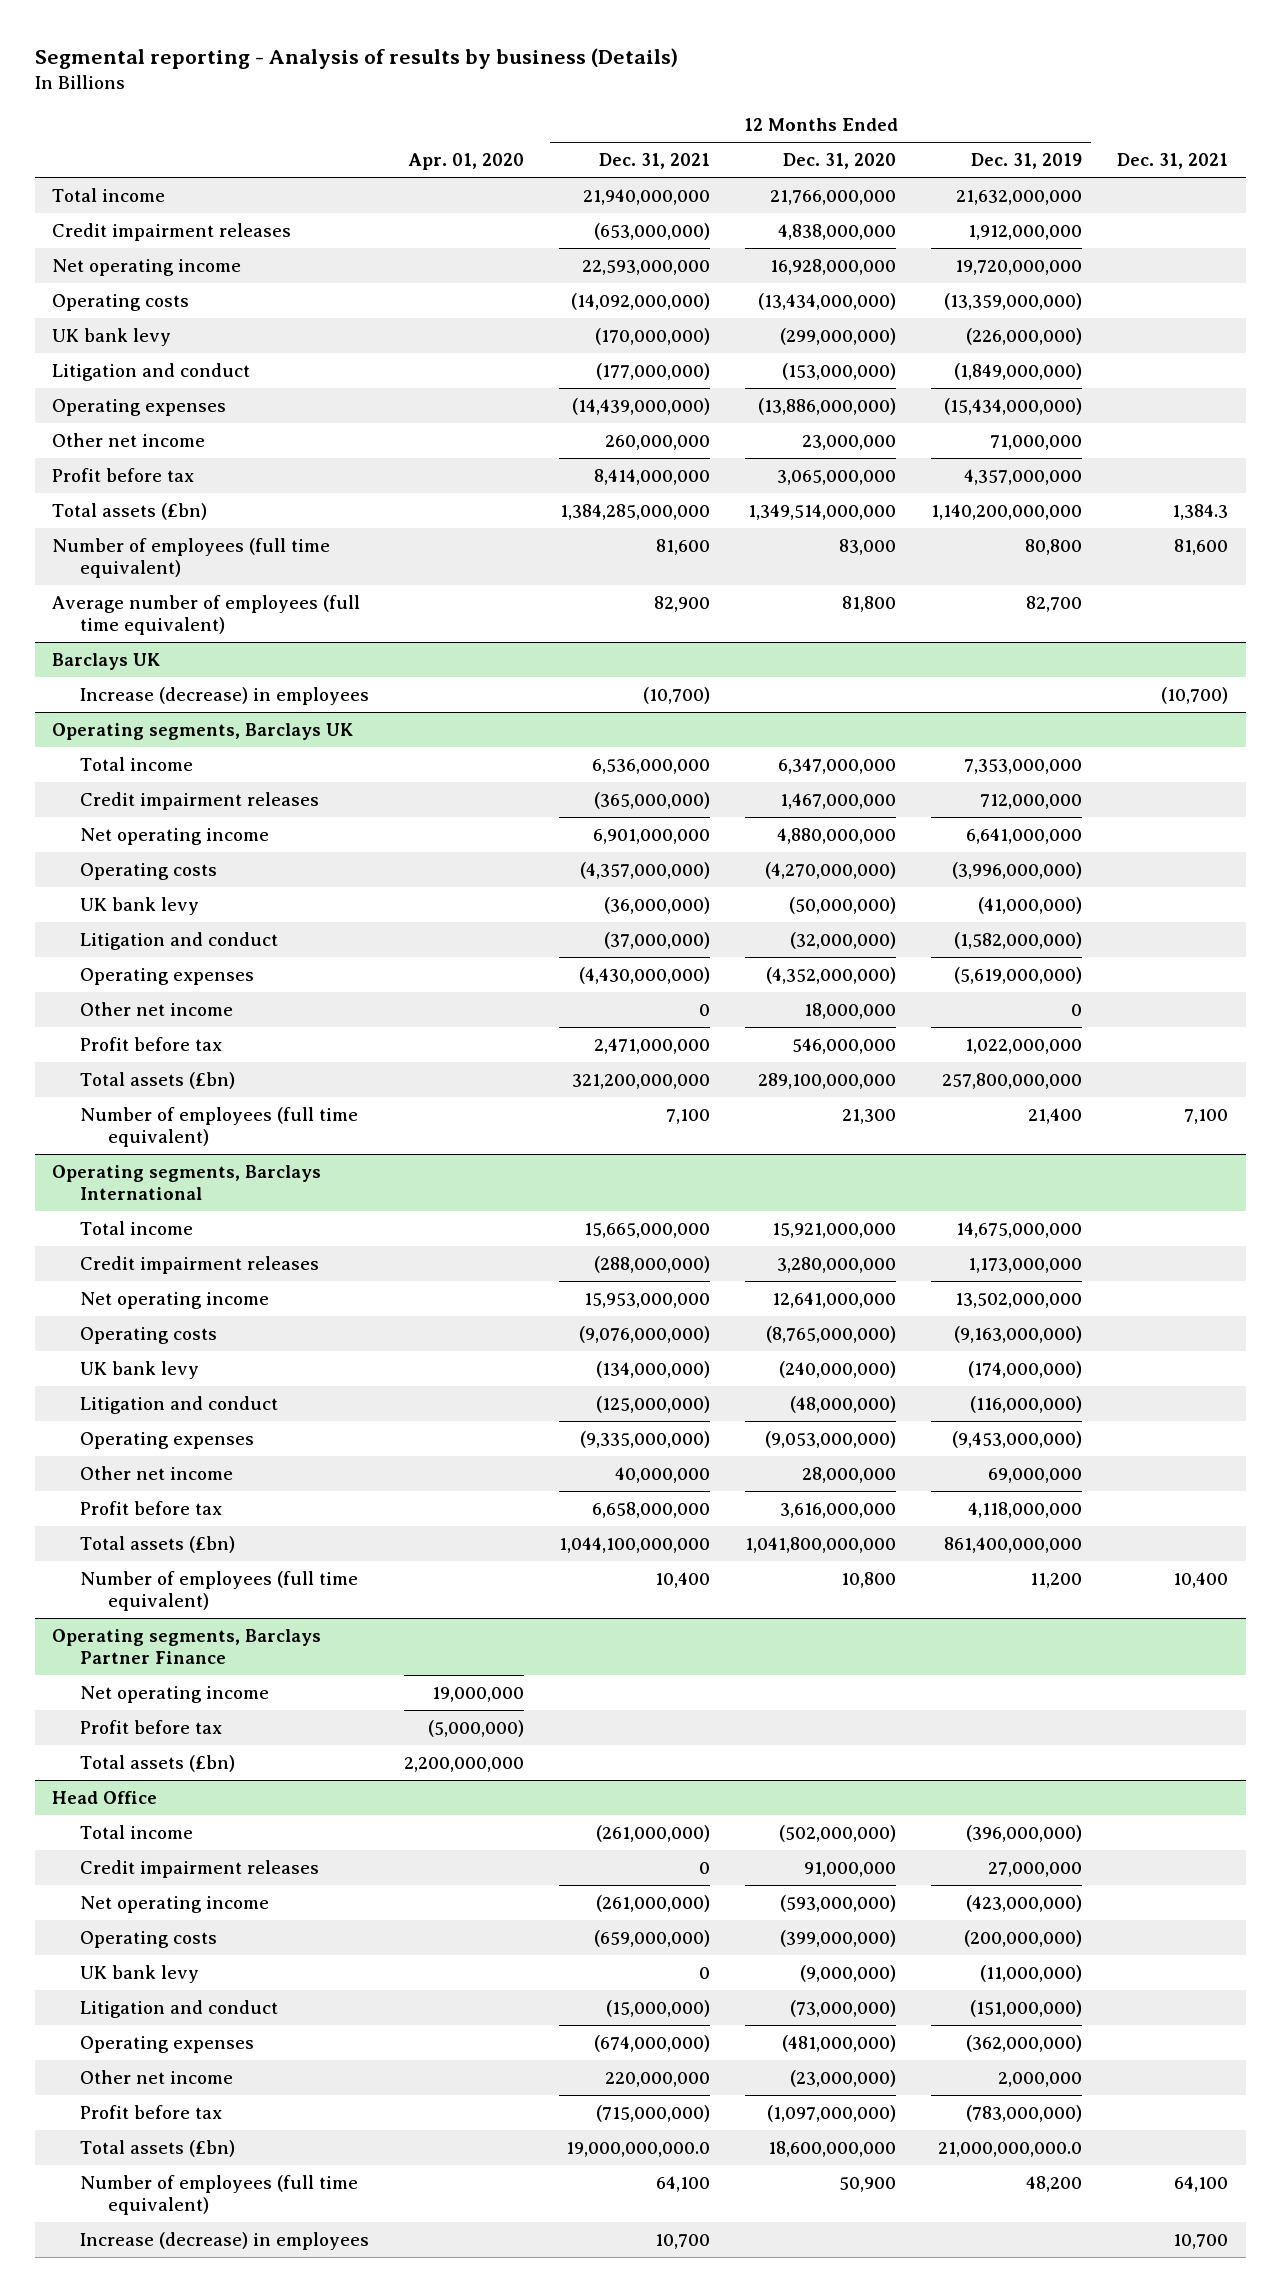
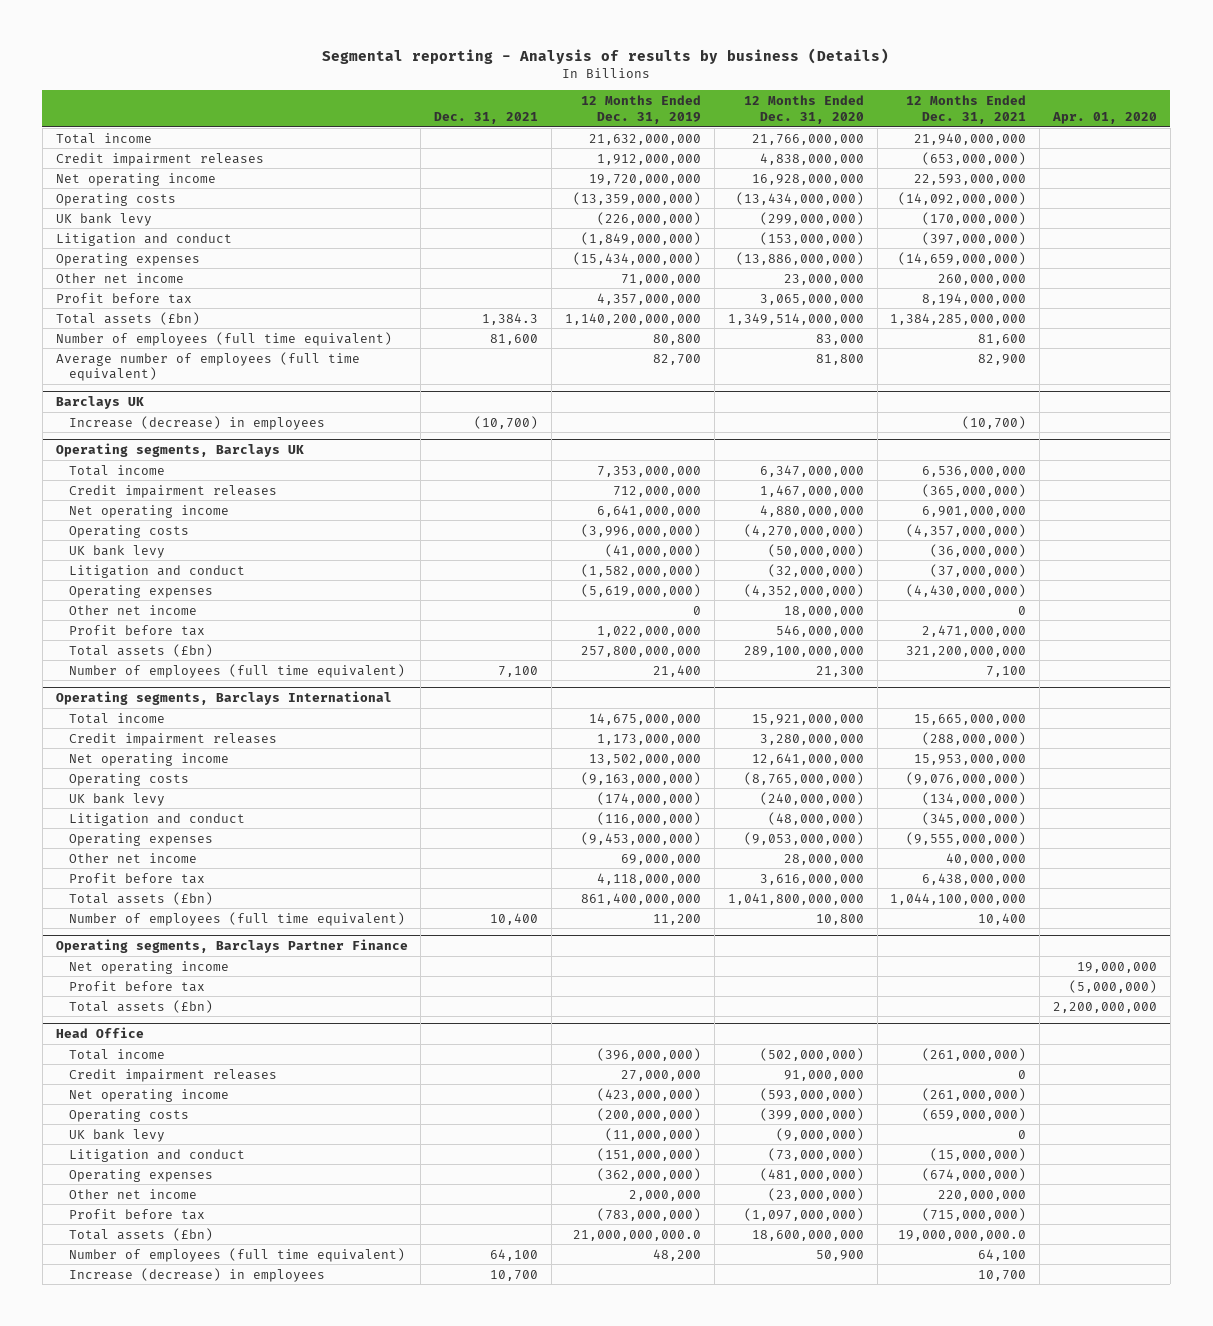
[596,362,711,380] (177,000,000) -> [922,231,1027,245] (397,000,000)
[572,397,711,415] (14,439,000,000) -> [898,251,1027,265] (14,659,000,000)
[594,468,711,485] 8,414,000,000 -> [922,292,1027,305] 8,194,000,000
[596,1395,711,1413] (125,000,000) -> [922,811,1027,825] (345,000,000)
[580,1430,711,1448] (9,335,000,000) -> [906,831,1027,845] (9,555,000,000)
[592,1501,711,1518] 6,658,000,000 -> [922,872,1027,885] 6,438,000,000

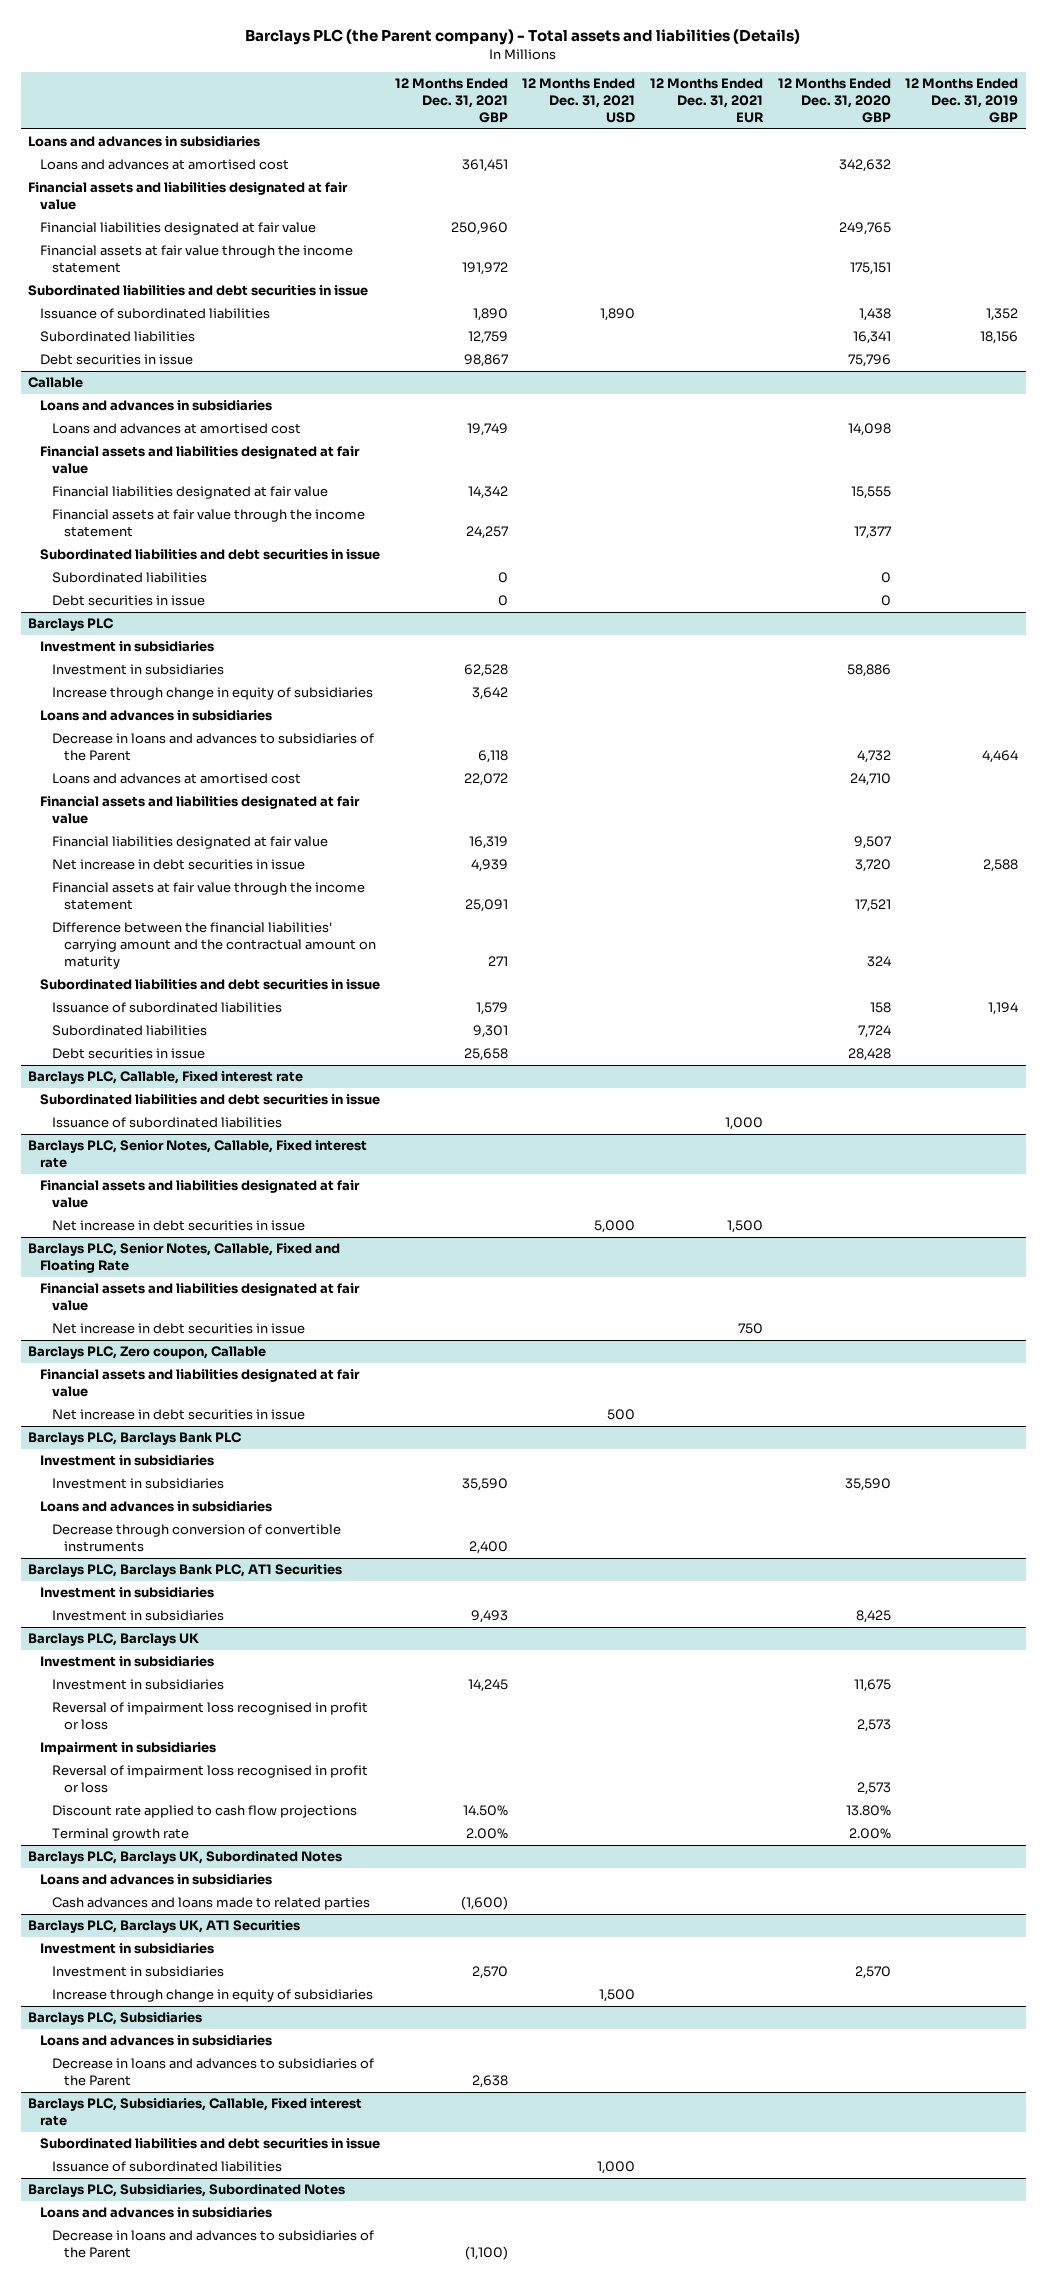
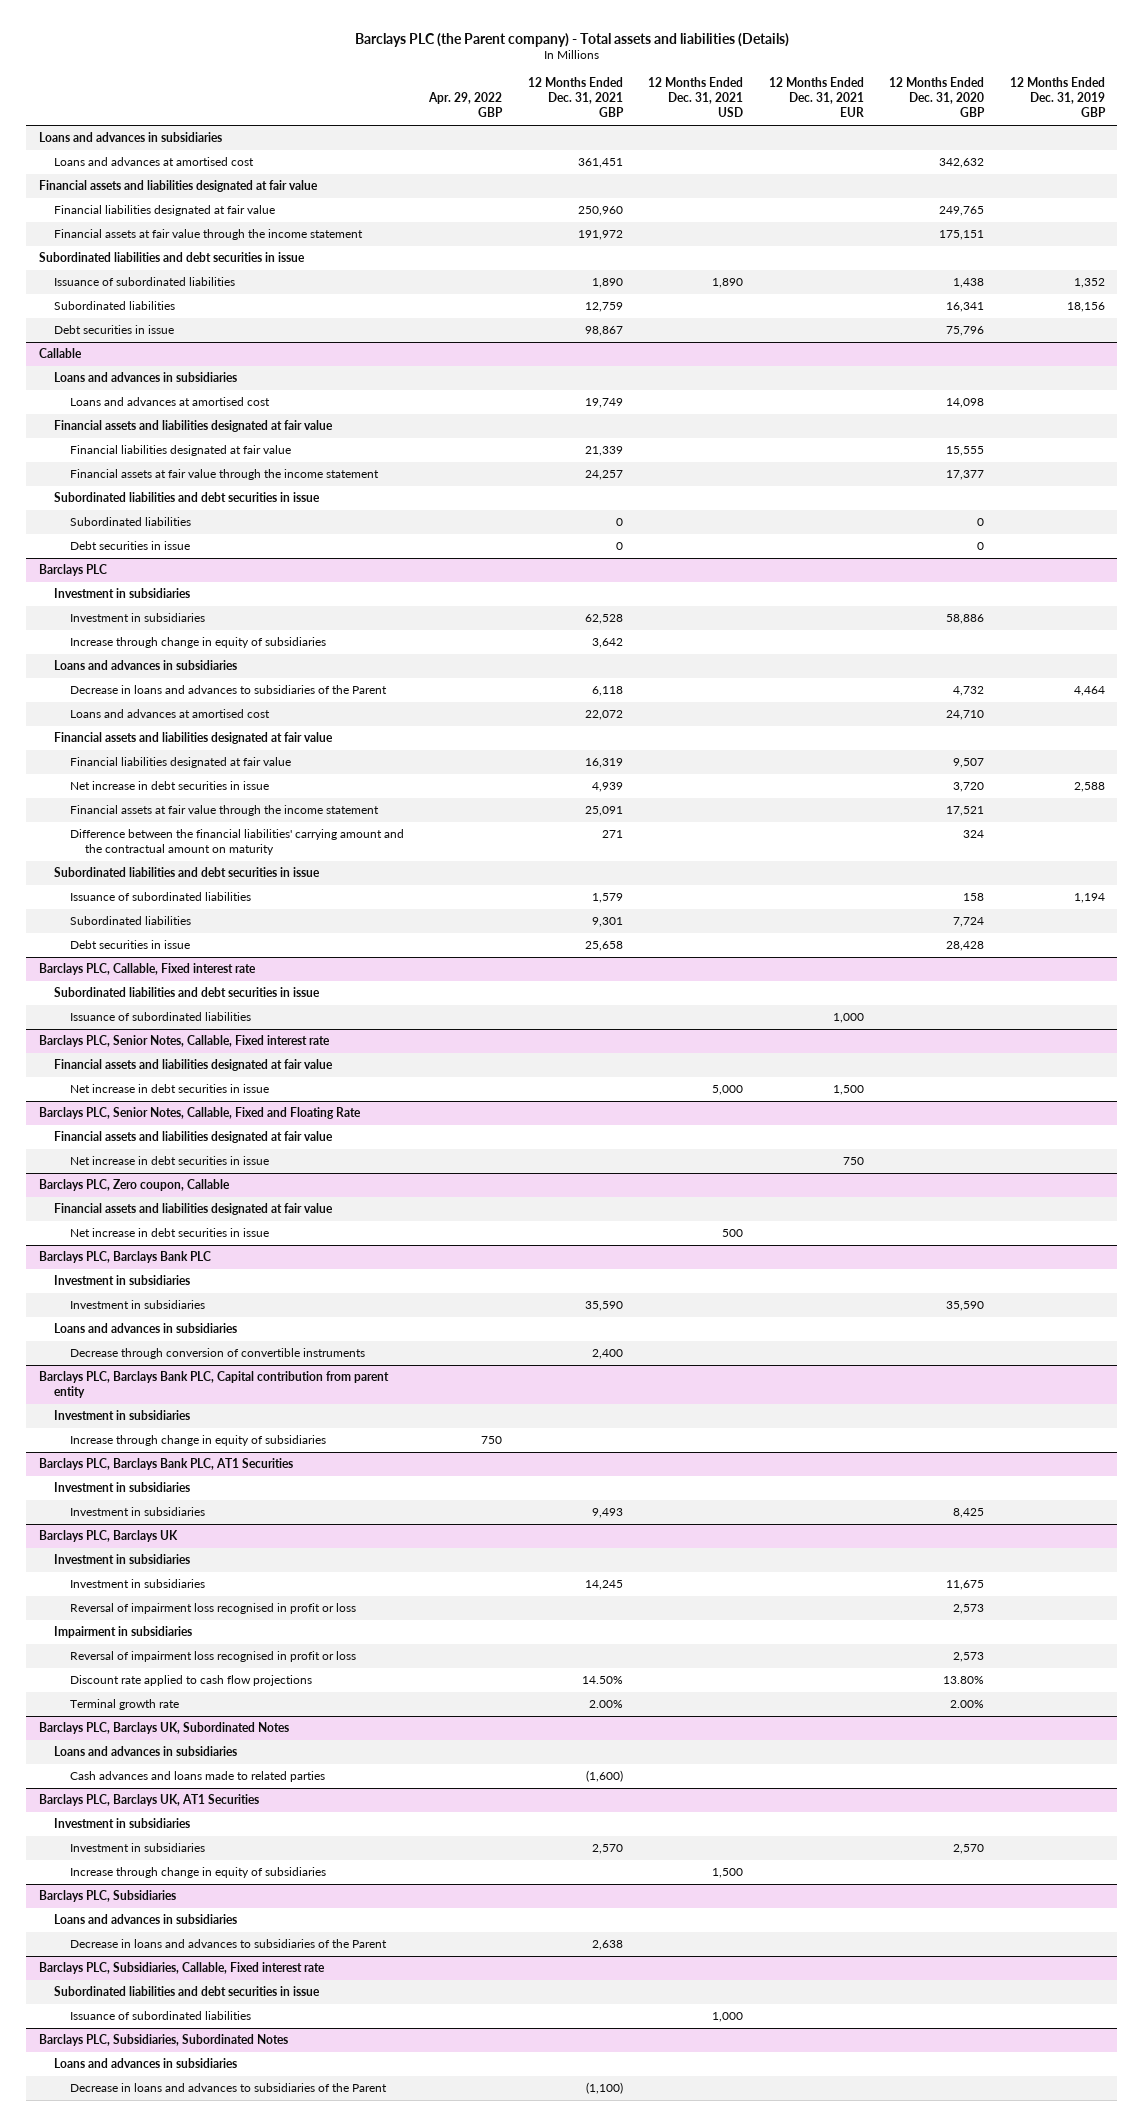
none -> [428,92,504,118] Apr. 29, 2022 GBP
[467,486,508,500] 14,342 -> [584,446,623,457] 21,339
none -> [38,1371,389,1399] Barclays PLC, Barclays Bank PLC, Capital contribution from parent entity
none -> [54,1410,191,1421] Investment in subsidiaries
none -> [69,1435,326,1447] Increase through change in equity of subsidiaries

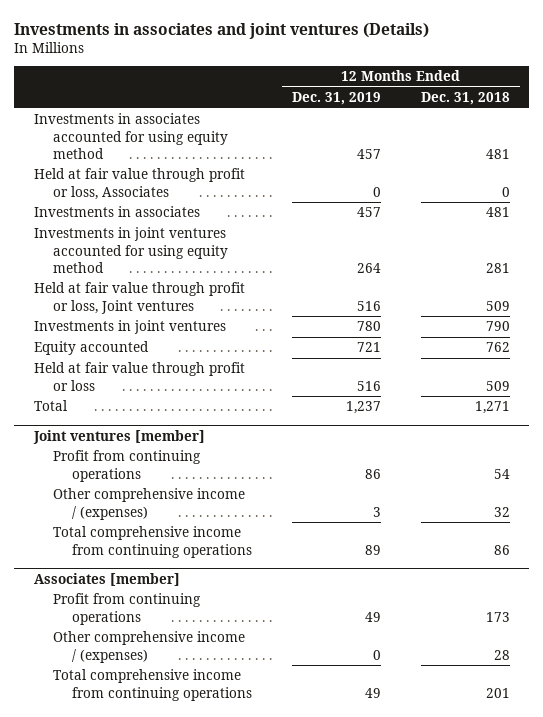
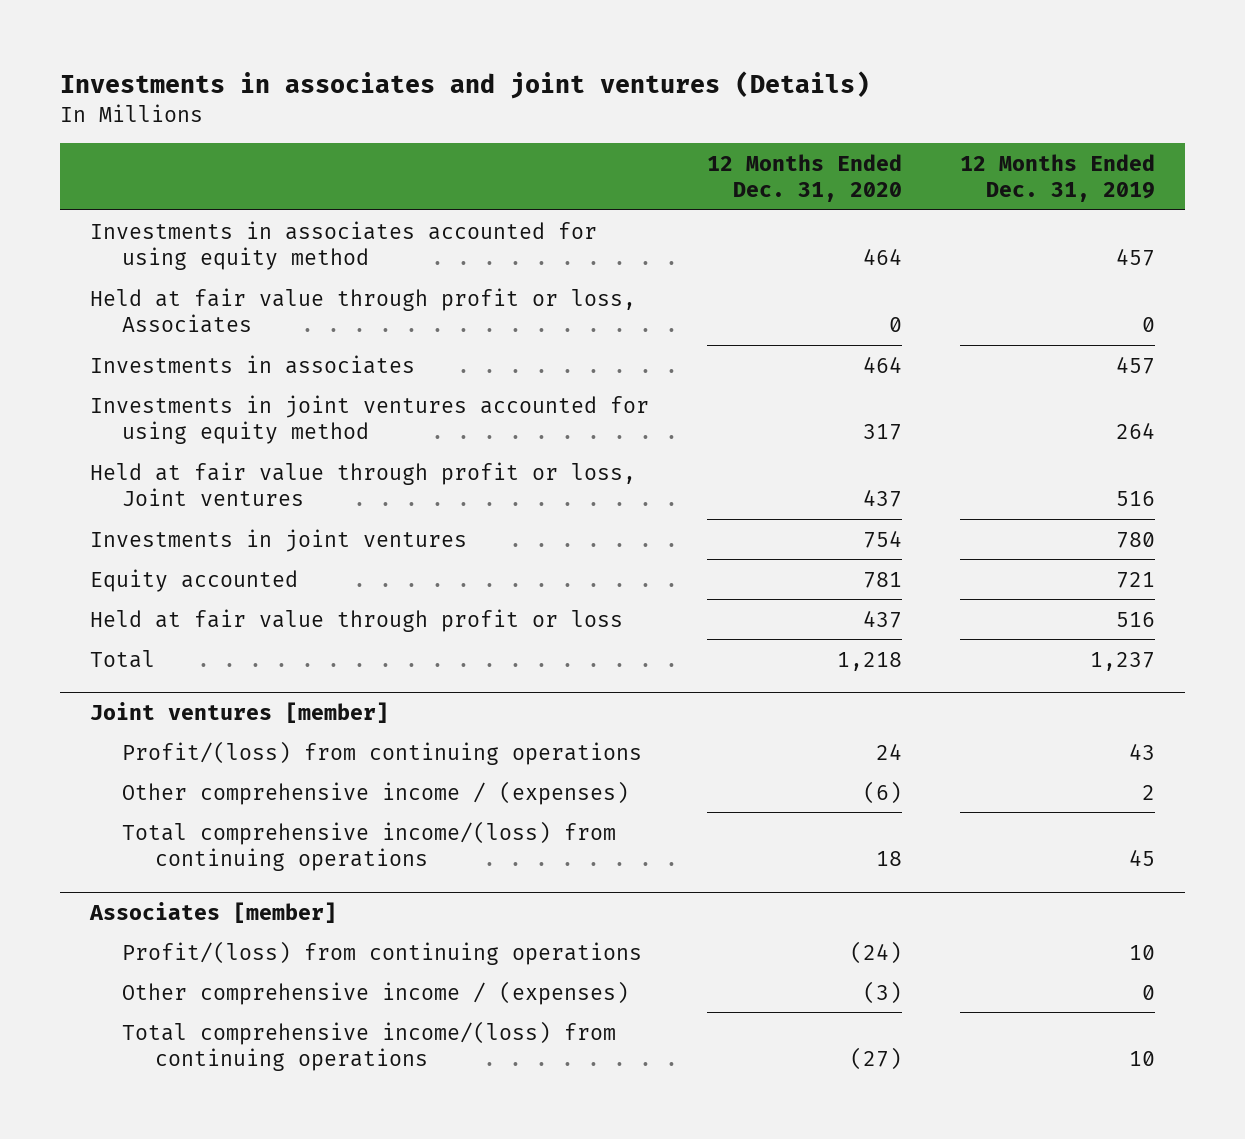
[420,92,510,106] Dec. 31, 2018 -> none
none -> [706,153,902,203] 12 Months Ended Dec. 31, 2020
[52,450,201,482] Profit from continuing operations -> [122,740,643,765] Profit/(loss) from continuing operations
[364,468,381,479] 86 -> [1129,742,1156,760] 43
[372,506,381,517] 3 -> [1142,784,1156,800] 2
[52,526,252,558] Total comprehensive income from continuing operations -> [122,820,617,871] Total comprehensive income/(loss) from continuing operations
[364,544,381,555] 89 -> [1129,848,1156,866] 45
[52,593,201,625] Profit from continuing operations -> [122,940,643,965] Profit/(loss) from continuing operations
[364,611,381,622] 49 -> [1129,944,1156,960] 10
[52,669,252,701] Total comprehensive income from continuing operations -> [122,1020,617,1071] Total comprehensive income/(loss) from continuing operations
[364,687,381,698] 49 -> [1129,1050,1156,1066] 10

